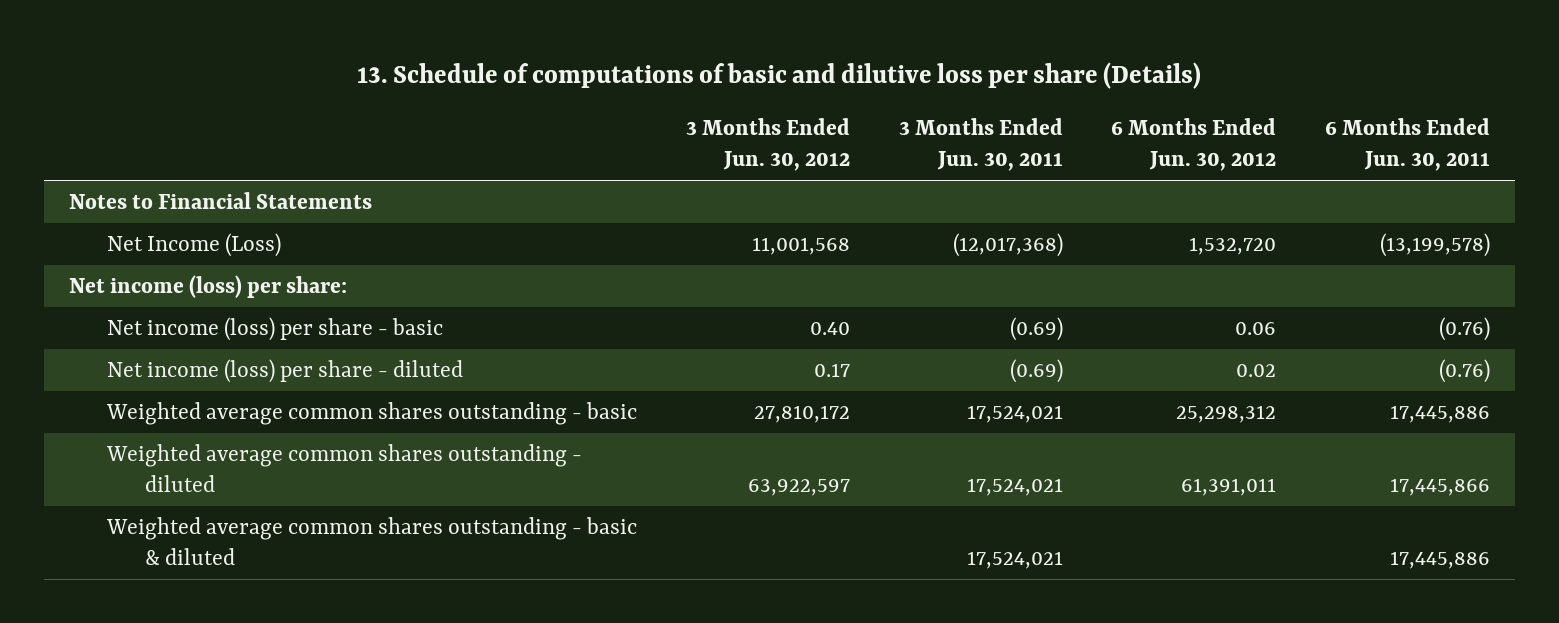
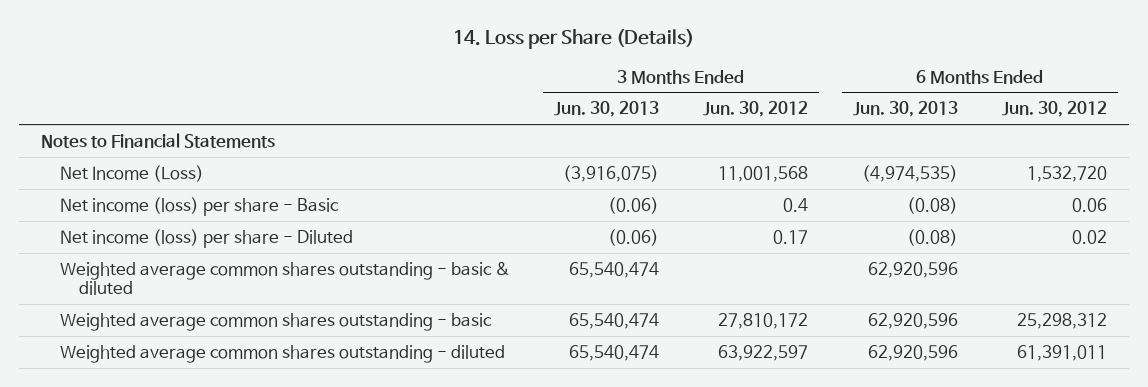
[357,61,1202,89] 13. Schedule of computations of basic and dilutive loss per share (Details) -> [452,29,694,50] 14. Loss per Share (Details)
[898,118,1063,172] 3 Months Ended Jun. 30, 2011 -> none
[1325,118,1491,172] 6 Months Ended Jun. 30, 2011 -> none
none -> [554,101,660,118] Jun. 30, 2013
none -> [852,101,958,118] Jun. 30, 2013
[68,274,347,298] Net income (loss) per share: -> none
[107,316,444,341] Net income (loss) per share - basic -> [59,196,339,216] Net income (loss) per share - Basic
[809,321,850,335] 0.40 -> [783,197,809,212] 0.4
[107,358,464,383] Net income (loss) per share - diluted -> [59,228,353,248] Net income (loss) per share - Diluted
[106,516,638,566] Weighted average common shares outstanding - basic & diluted -> [59,261,510,296] Weighted average common shares outstanding - basic & diluted

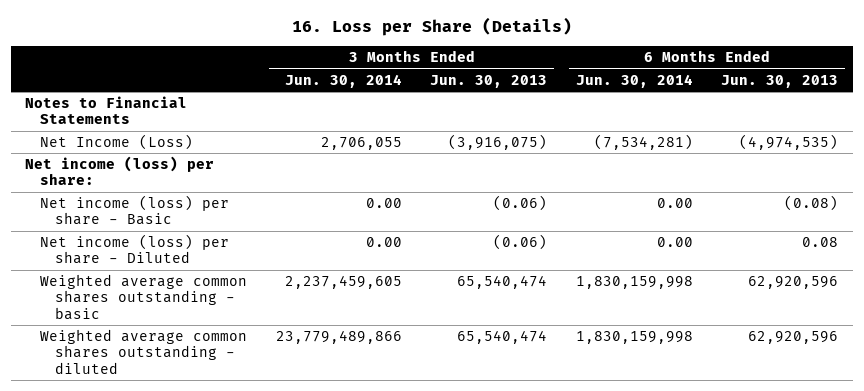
[452,29,694,50] 14. Loss per Share (Details) -> [291,17,572,37] 16. Loss per Share (Details)
[703,101,809,118] Jun. 30, 2012 -> none
[1002,101,1108,118] Jun. 30, 2012 -> none
none -> [284,73,402,88] Jun. 30, 2014
none -> [575,73,693,88] Jun. 30, 2014
none -> [25,156,215,186] Net income (loss) per share:
[59,261,510,296] Weighted average common shares outstanding - basic & diluted -> none
[906,228,958,246] (0.08) -> [802,237,839,248] 0.08

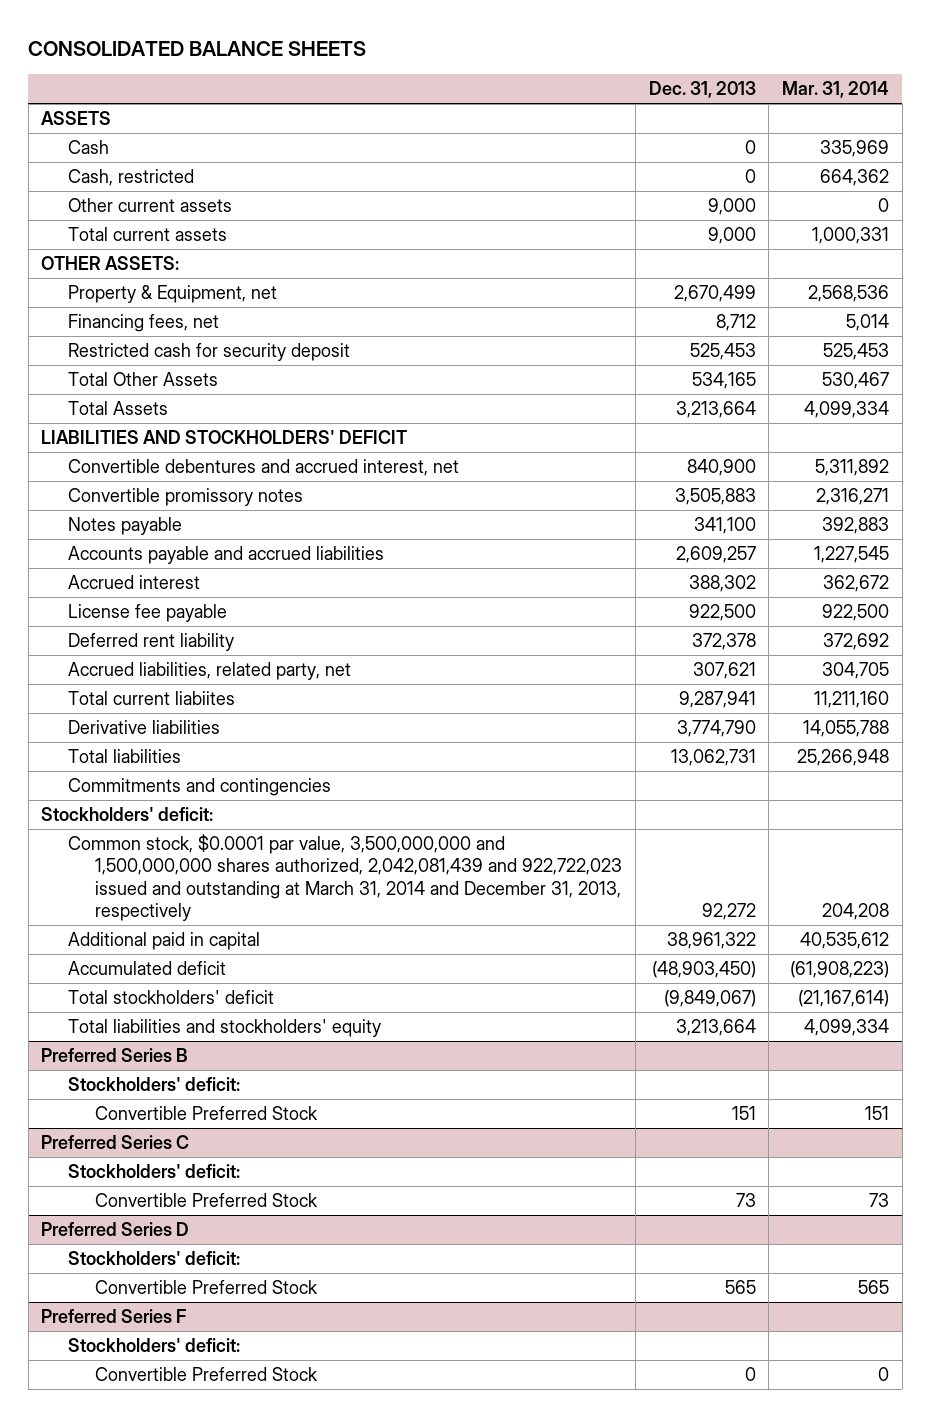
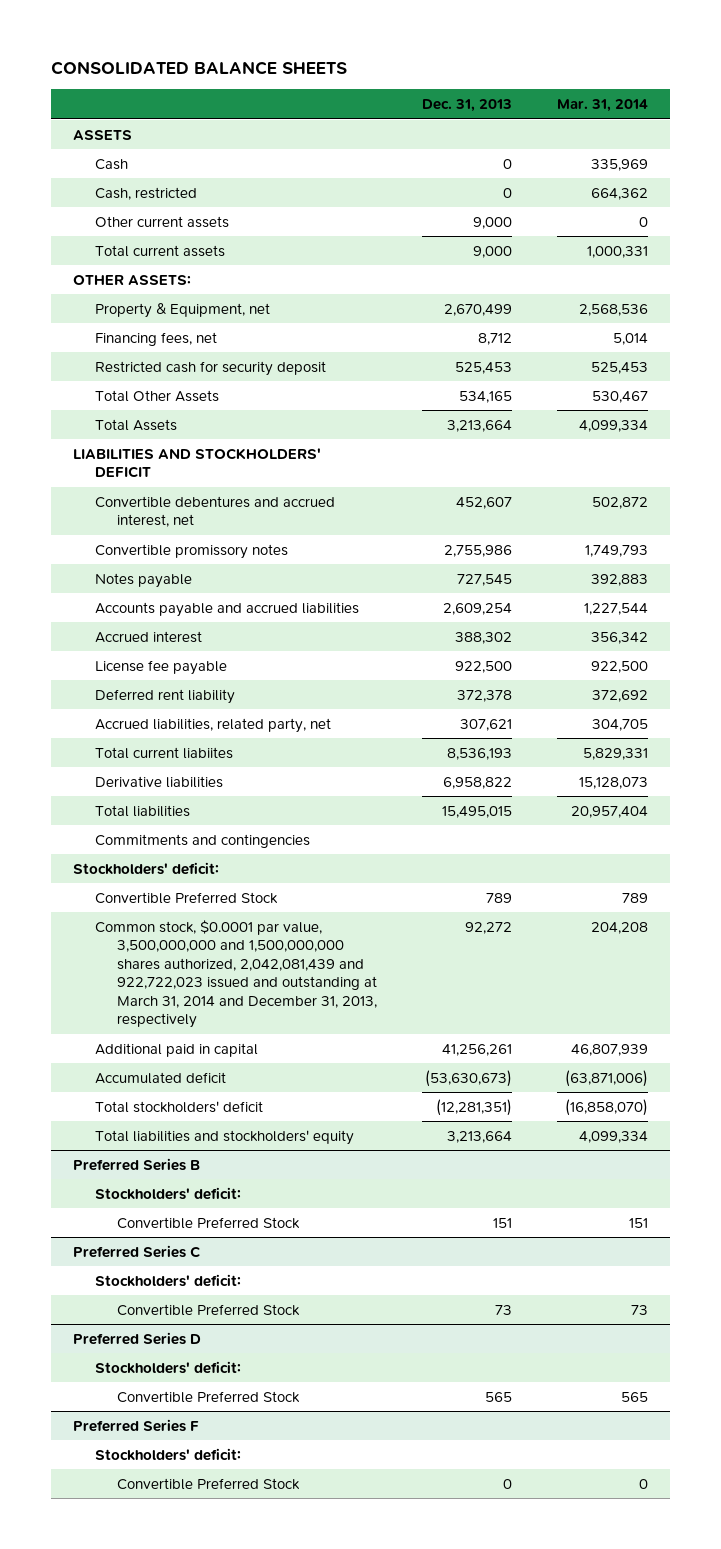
[686,459,756,477] 840,900 -> [455,496,512,509] 452,607
[815,459,890,477] 5,311,892 -> [591,496,648,509] 502,872
[674,488,756,506] 3,505,883 -> [443,544,512,557] 2,755,986
[816,488,890,506] 2,316,271 -> [584,544,648,557] 1,749,793
[693,517,756,535] 341,100 -> [456,573,512,586] 727,545
[675,546,756,564] 2,609,257 -> [442,602,512,615] 2,609,254
[814,546,890,564] 1,227,545 -> [583,602,648,615] 1,227,544
[823,575,890,593] 362,672 -> [590,631,648,644] 356,342
[678,691,756,709] 9,287,941 -> [446,747,512,760] 8,536,193
[814,691,890,709] 11,211,160 -> [582,747,648,760] 5,829,331
[676,720,756,738] 3,774,790 -> [442,776,512,789] 6,958,822
[803,720,890,738] 14,055,788 -> [578,776,648,789] 15,128,073
[670,749,756,767] 13,062,731 -> [441,805,512,818] 15,495,015
[797,749,890,767] 25,266,948 -> [570,805,648,818] 20,957,404
none -> [95,891,279,904] Convertible Preferred Stock
[666,932,756,950] 38,961,322 -> [441,1043,512,1056] 41,256,261
[800,932,890,950] 40,535,612 -> [570,1043,648,1056] 46,807,939
[651,961,756,979] (48,903,450) -> [424,1069,512,1087] (53,630,673)
[790,961,890,979] (61,908,223) -> [564,1069,648,1087] (63,871,006)
[663,990,756,1008] (9,849,067) -> [435,1098,512,1116] (12,281,351)
[798,990,890,1008] (21,167,614) -> [564,1098,648,1116] (16,858,070)

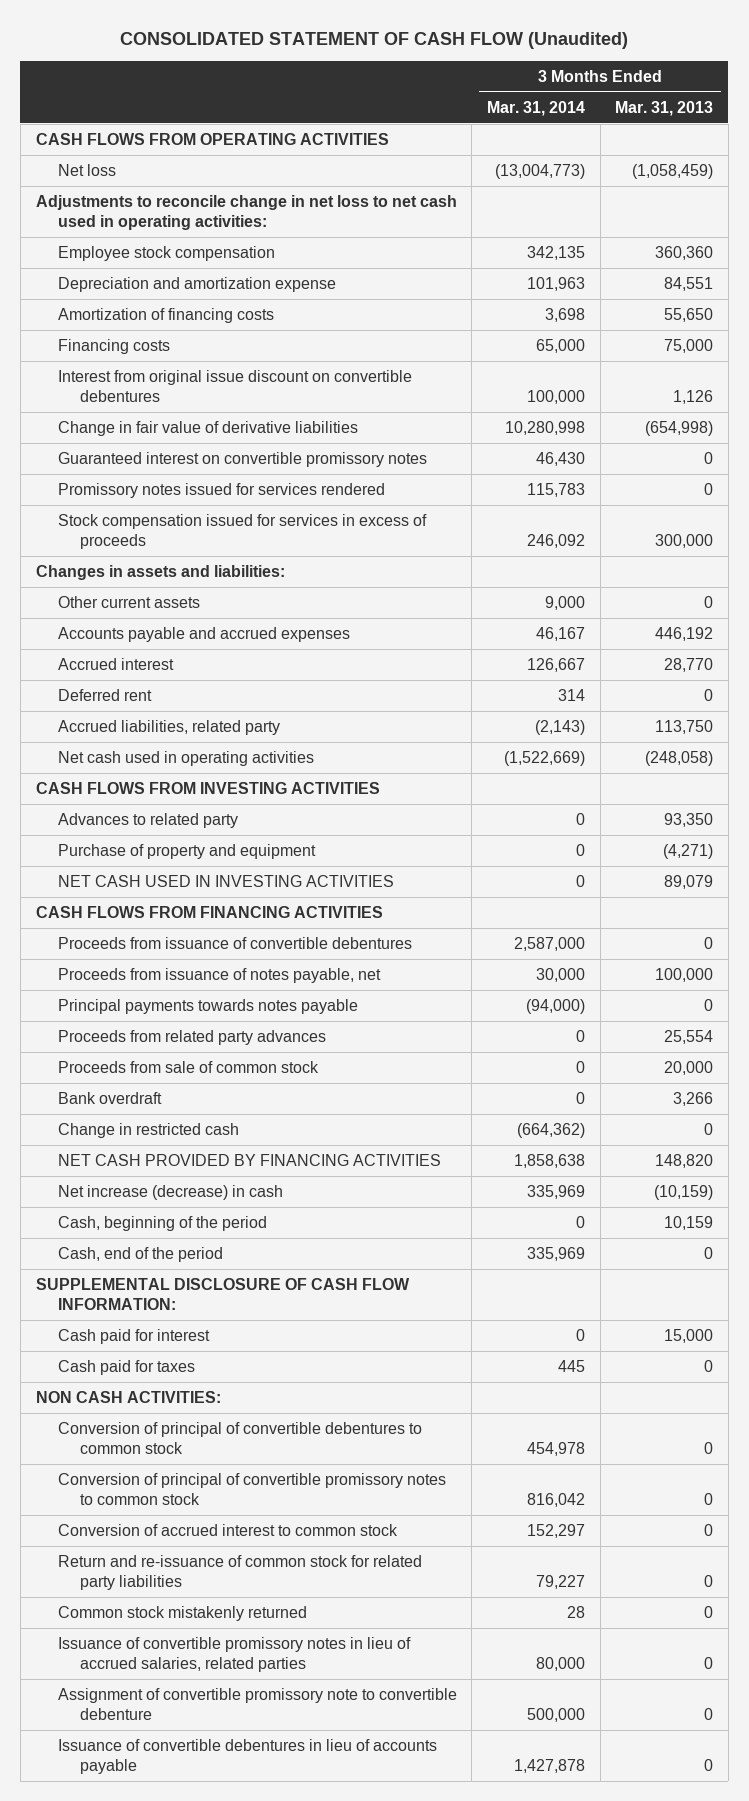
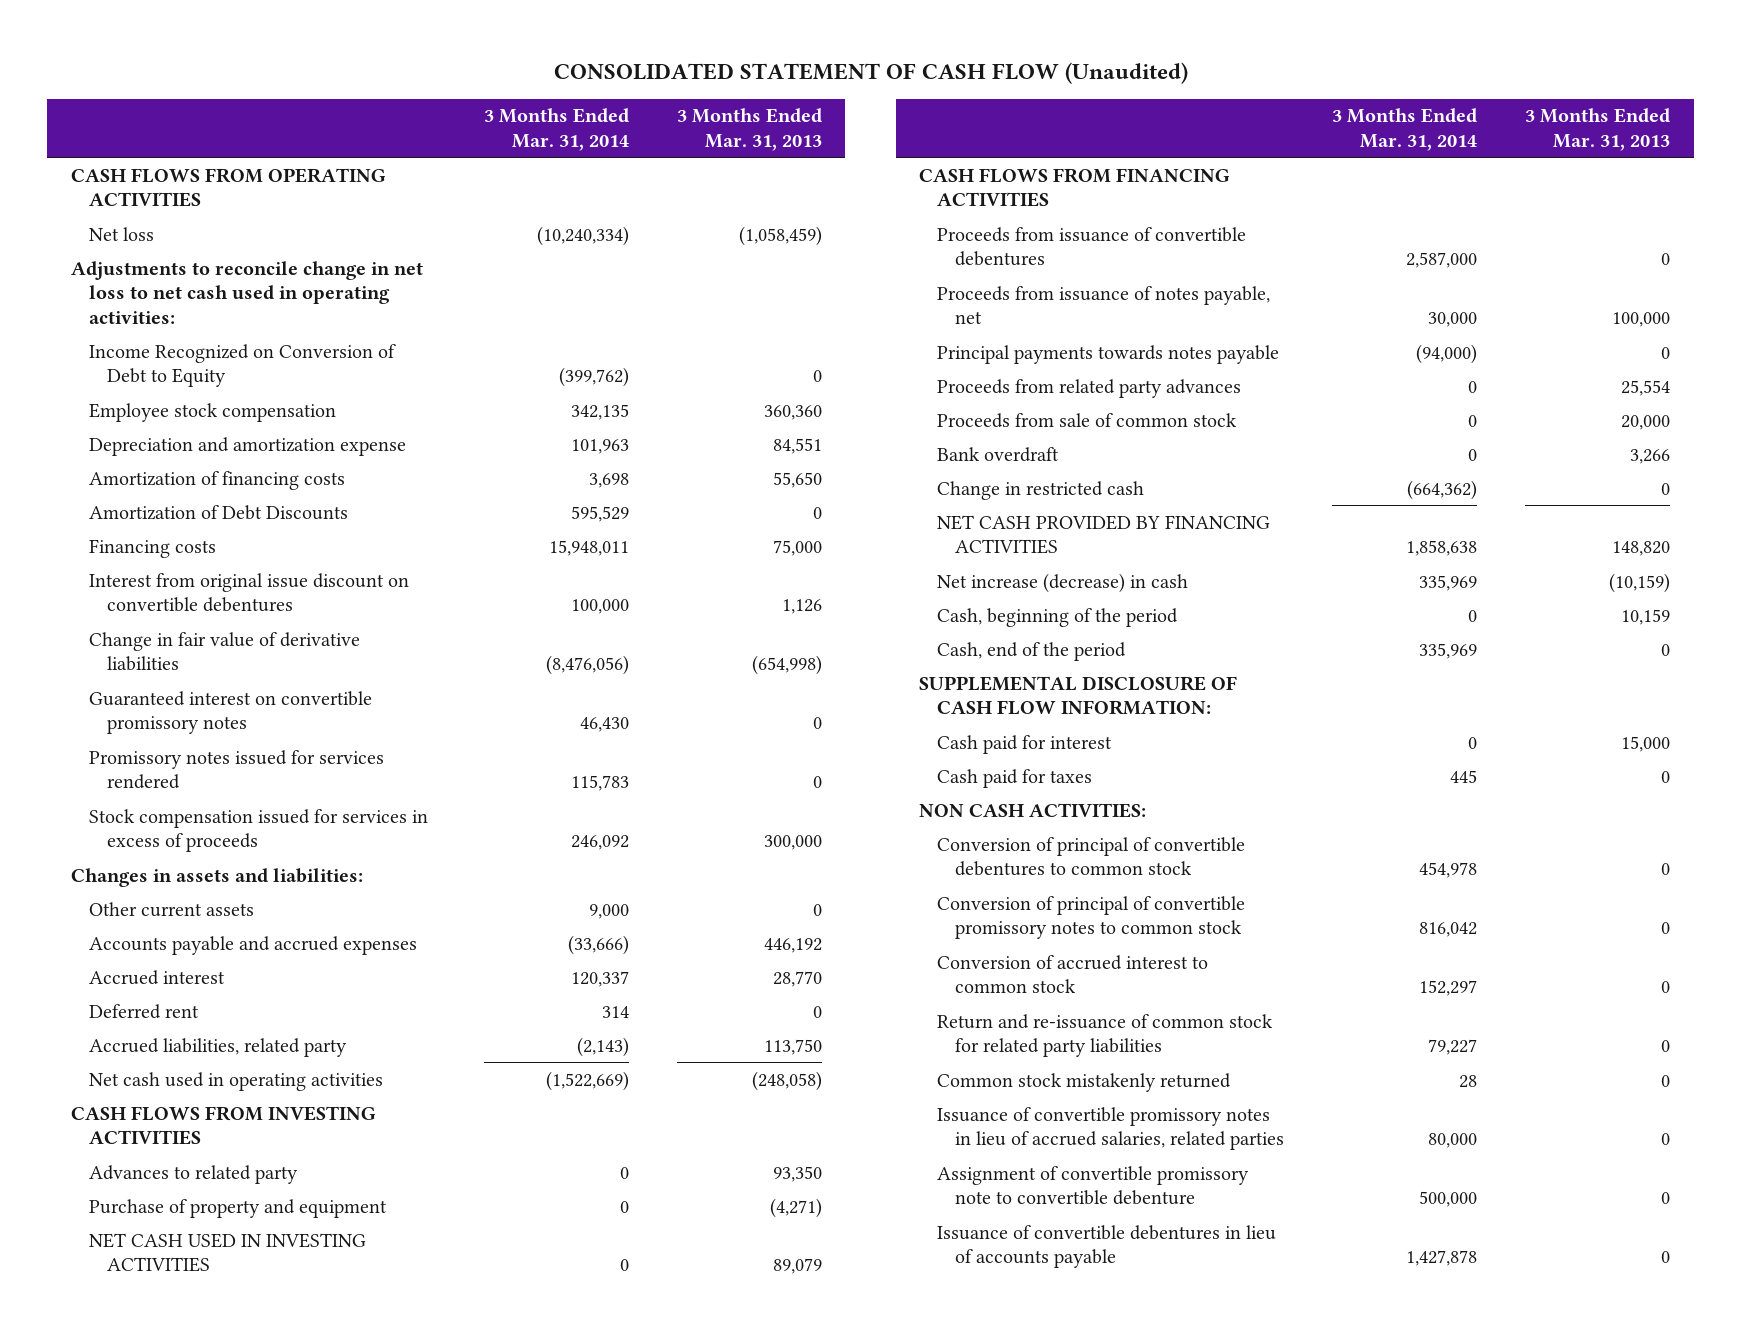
[495,163,586,179] (13,004,773) -> [536,225,629,246] (10,240,334)
none -> [89,343,397,388] Income Recognized on Conversion of Debt to Equity
none -> [89,504,349,520] Amortization of Debt Discounts
[536,338,586,353] 65,000 -> [548,539,629,556] 15,948,011
[505,420,586,435] 10,280,998 -> [545,655,629,676] (8,476,056)
[536,626,586,641] 46,167 -> [567,934,629,955] (33,666)
[527,657,586,672] 126,667 -> [570,970,629,987] 120,337

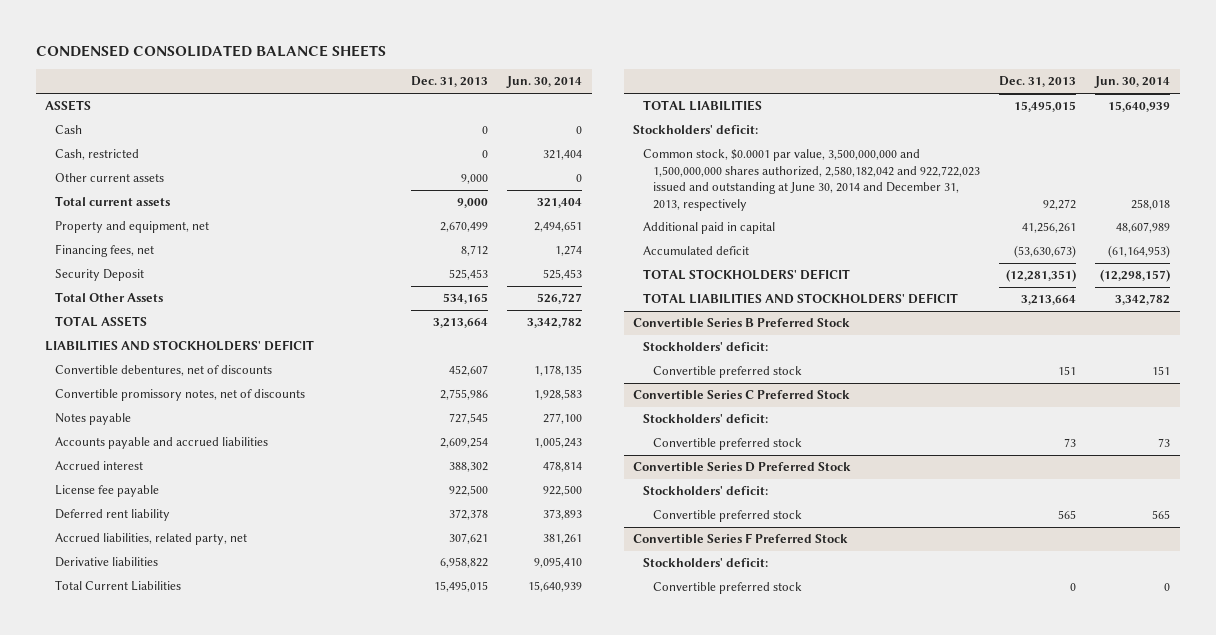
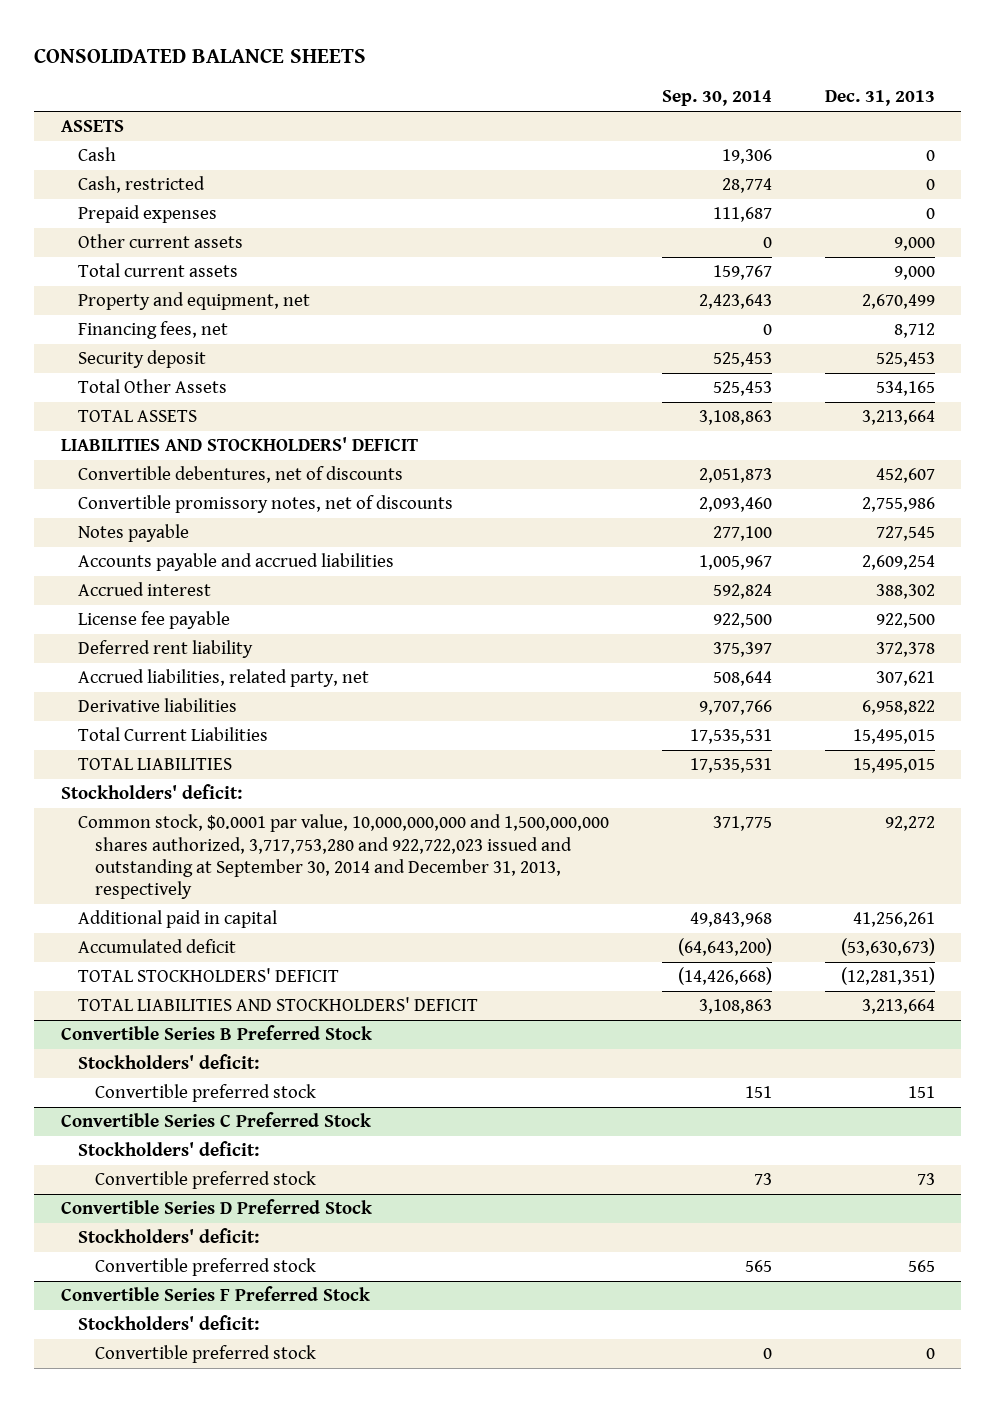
[36,45,387,58] CONDENSED CONSOLIDATED BALANCE SHEETS -> [34,48,367,64] CONSOLIDATED BALANCE SHEETS
[506,76,583,89] Jun. 30, 2014 -> none
none -> [661,90,772,107] Sep. 30, 2014
none -> [78,205,218,224] Prepaid expenses
[55,269,145,282] Security Deposit -> [78,350,207,369] Security deposit
[643,149,981,211] Common stock, $0.0001 par value, 3,500,000,000 and 1,500,000,000 shares authorized, 2,580,182,042 and 922,722,023 issued and outstanding at June 30, 2014 and December 31, 2013, respectively -> [78,814,610,899] Common stock, $0.0001 par value, 10,000,000,000 and 1,500,000,000 shares authorized, 3,717,753,280 and 922,722,023 issued and outstanding at September 30, 2014 and December 31, 2013, respectively

